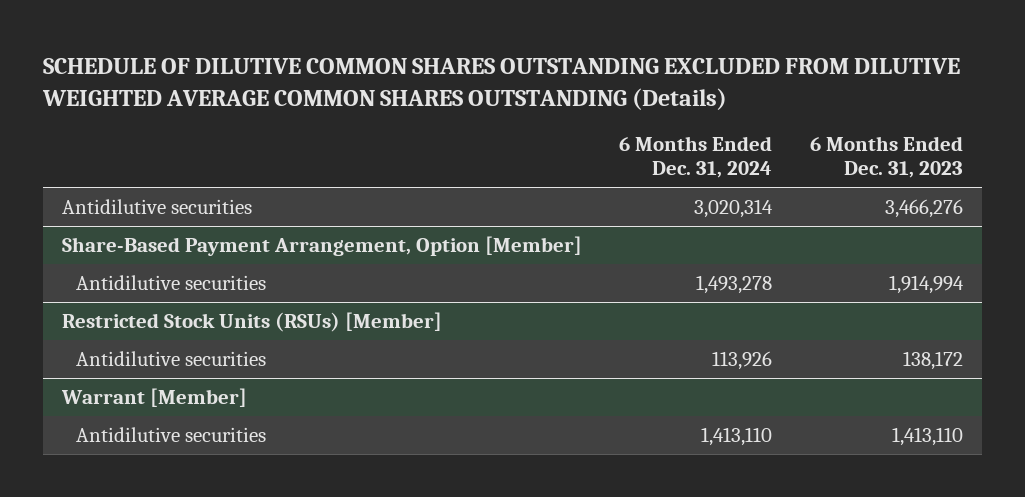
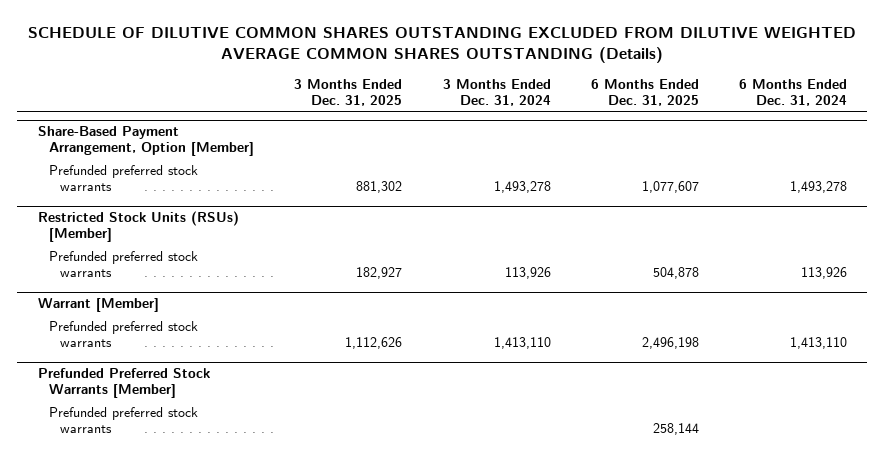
[810,136,964,179] 6 Months Ended Dec. 31, 2023 -> none
none -> [294,78,403,106] 3 Months Ended Dec. 31, 2025
none -> [442,78,551,106] 3 Months Ended Dec. 31, 2024
none -> [590,78,699,106] 6 Months Ended Dec. 31, 2025
[61,198,252,214] Antidilutive securities -> none
[75,274,266,290] Antidilutive securities -> [48,165,198,192] Prefunded preferred stock warrants
[75,350,266,366] Antidilutive securities -> [48,251,198,278] Prefunded preferred stock warrants
[75,426,266,442] Antidilutive securities -> [48,321,198,348] Prefunded preferred stock warrants
none -> [37,368,210,399] Prefunded Preferred Stock Warrants [Member]
none -> [48,407,198,434] Prefunded preferred stock warrants

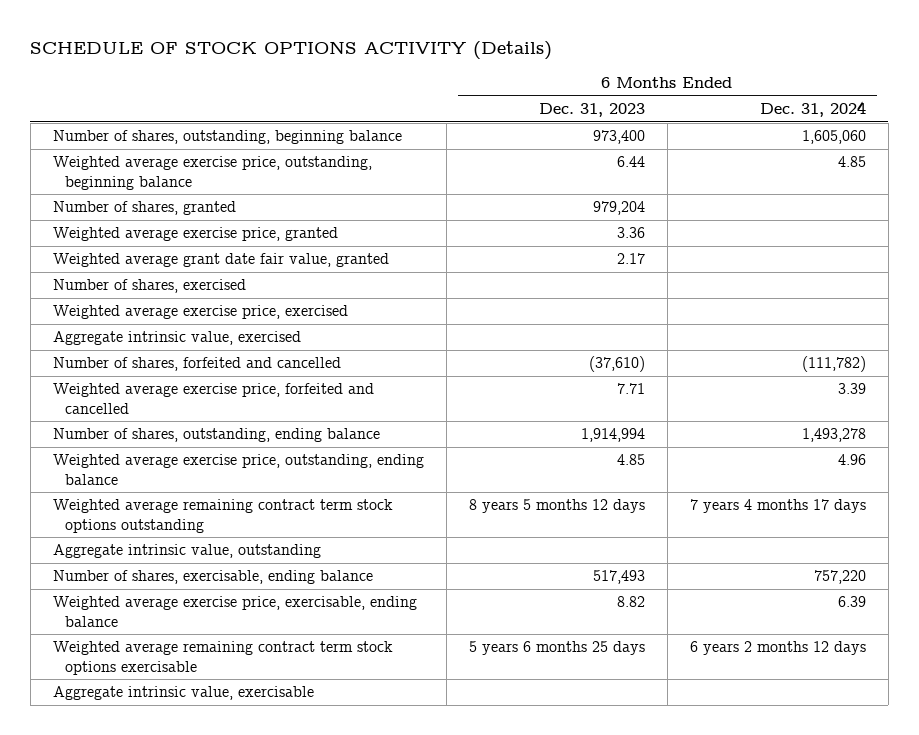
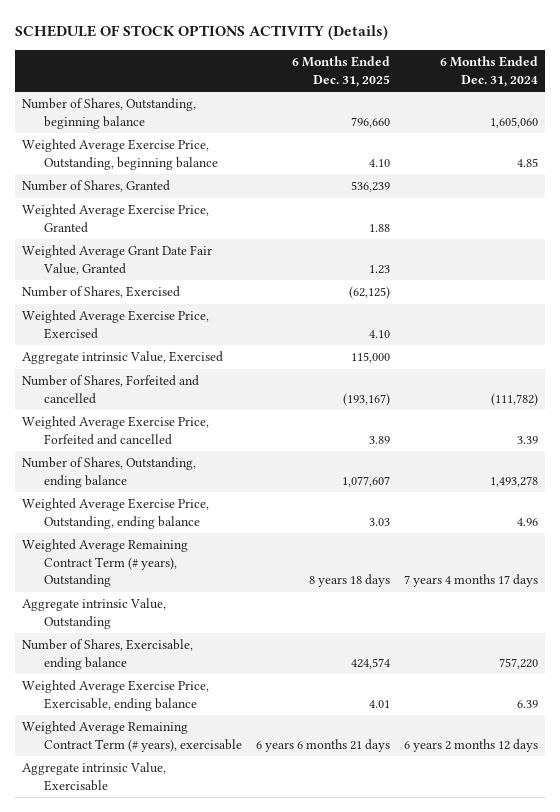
[538,102,645,117] Dec. 31, 2023 -> none
none -> [291,56,390,87] 6 Months Ended Dec. 31, 2025
[52,130,402,145] Number of shares, outstanding, beginning balance -> [22,98,197,129] Number of Shares, Outstanding, beginning balance
[52,156,372,190] Weighted average exercise price, outstanding, beginning balance -> [22,139,218,170] Weighted Average Exercise Price, Outstanding, beginning balance
[52,201,236,216] Number of shares, granted -> [22,180,171,193] Number of Shares, Granted
[52,227,338,242] Weighted average exercise price, granted -> [22,204,210,233] Weighted Average Exercise Price, Granted
[52,253,389,268] Weighted average grant date fair value, granted -> [22,245,213,275] Weighted Average Grant Date Fair Value, Granted
[52,279,246,294] Number of shares, exercised -> [22,286,181,299] Number of Shares, Exercised
[52,305,348,320] Weighted average exercise price, exercised -> [22,310,210,339] Weighted Average Exercise Price, Exercised
[52,331,301,346] Aggregate intrinsic value, exercised -> [22,351,224,365] Aggregate intrinsic Value, Exercised
[52,357,341,372] Number of shares, forfeited and cancelled -> [22,375,200,404] Number of Shares, Forfeited and cancelled
[52,383,374,414] Weighted average exercise price, forfeited and cancelled -> [22,416,210,445] Weighted Average Exercise Price, Forfeited and cancelled
[52,428,380,443] Number of shares, outstanding, ending balance -> [22,457,197,488] Number of Shares, Outstanding, ending balance
[52,454,424,485] Weighted average exercise price, outstanding, ending balance -> [22,498,210,529] Weighted Average Exercise Price, Outstanding, ending balance
[52,499,393,533] Weighted average remaining contract term stock options outstanding -> [22,539,189,588] Weighted Average Remaining Contract Term (# years), Outstanding
[52,544,321,559] Aggregate intrinsic value, outstanding -> [22,598,167,629] Aggregate intrinsic Value, Outstanding
[52,570,373,585] Number of shares, exercisable, ending balance -> [22,639,194,670] Number of Shares, Exercisable, ending balance
[52,596,417,627] Weighted average exercise price, exercisable, ending balance -> [22,680,210,711] Weighted Average Exercise Price, Exercisable, ending balance
[52,641,393,675] Weighted average remaining contract term stock options exercisable -> [22,721,242,752] Weighted Average Remaining Contract Term (# years), exercisable
[52,686,314,701] Aggregate intrinsic value, exercisable -> [22,762,167,791] Aggregate intrinsic Value, Exercisable

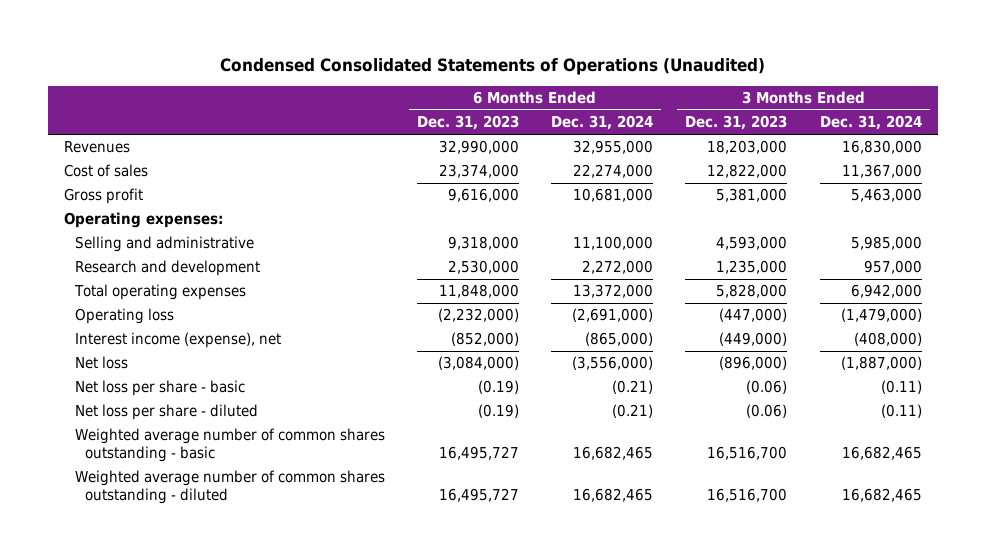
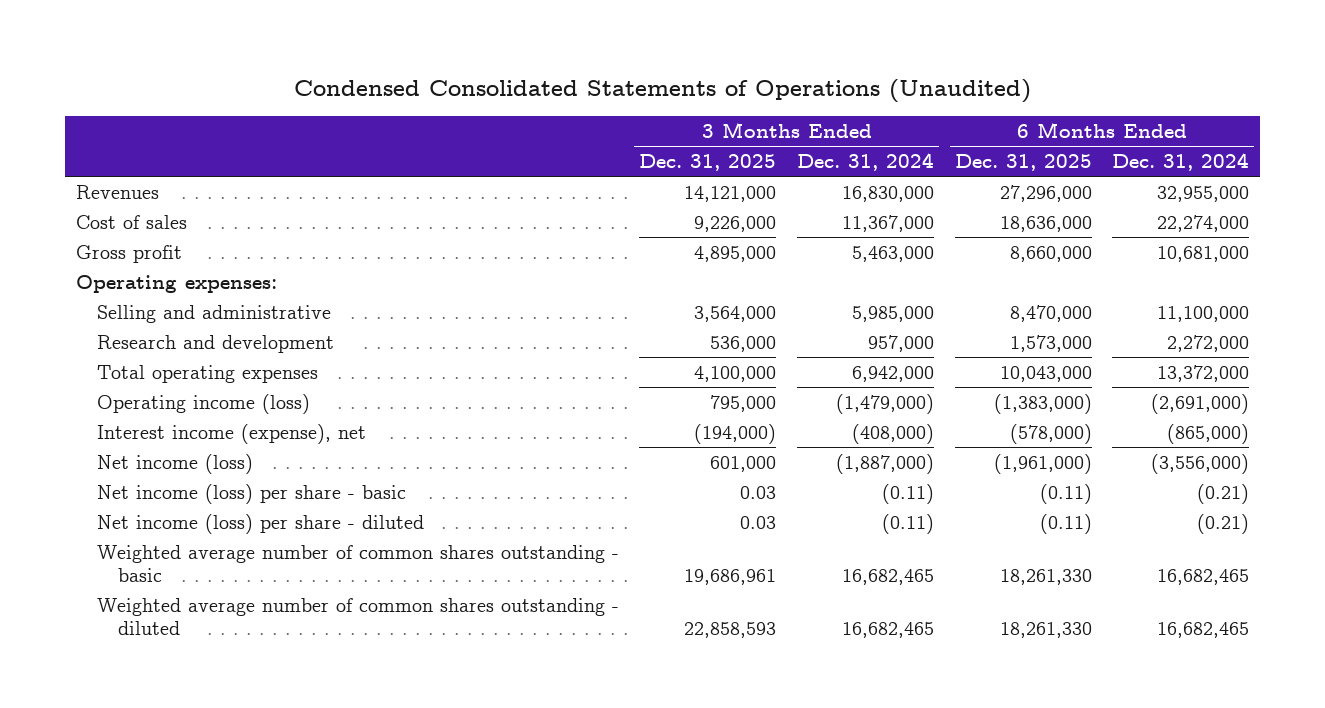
[416,115,519,131] Dec. 31, 2023 -> none
[685,115,788,131] Dec. 31, 2023 -> none
none -> [639,154,777,172] Dec. 31, 2025
none -> [954,154,1092,172] Dec. 31, 2025
[74,308,174,325] Operating loss -> [96,393,310,414] Operating income (loss)
[74,356,128,370] Net loss -> [96,453,253,474] Net income (loss)
[74,380,245,397] Net loss per share - basic -> [96,483,406,504] Net income (loss) per share - basic
[74,404,258,421] Net loss per share - diluted -> [96,513,424,534] Net income (loss) per share - diluted

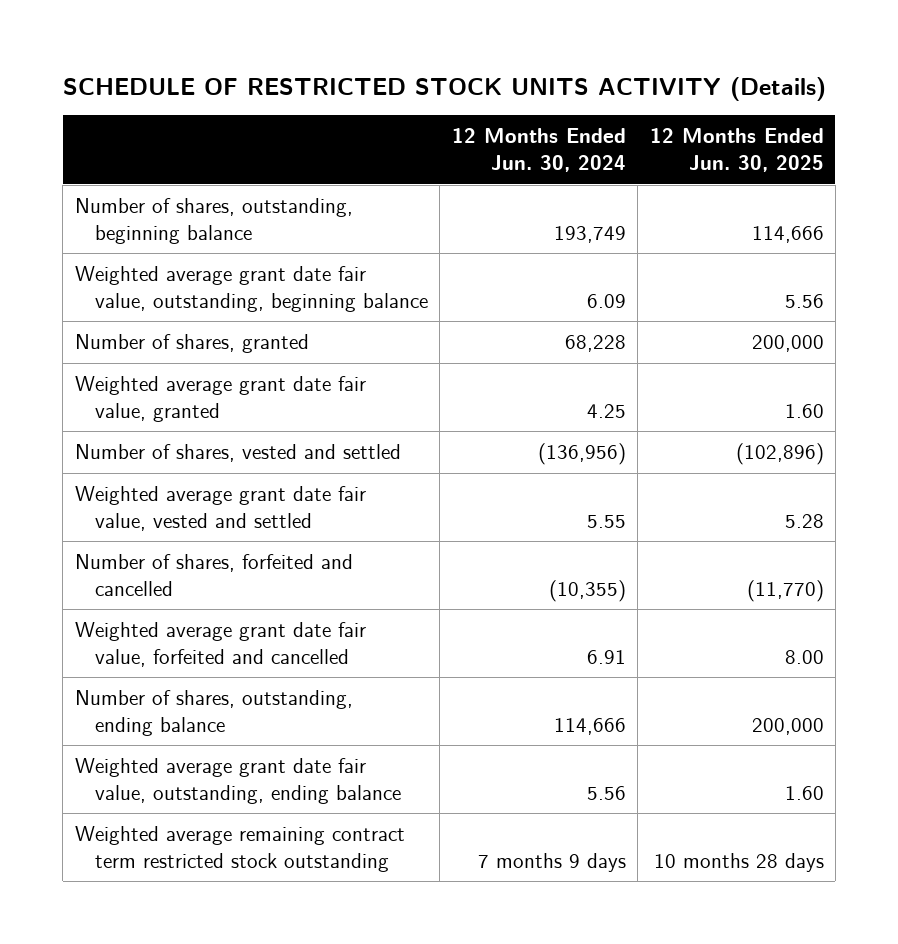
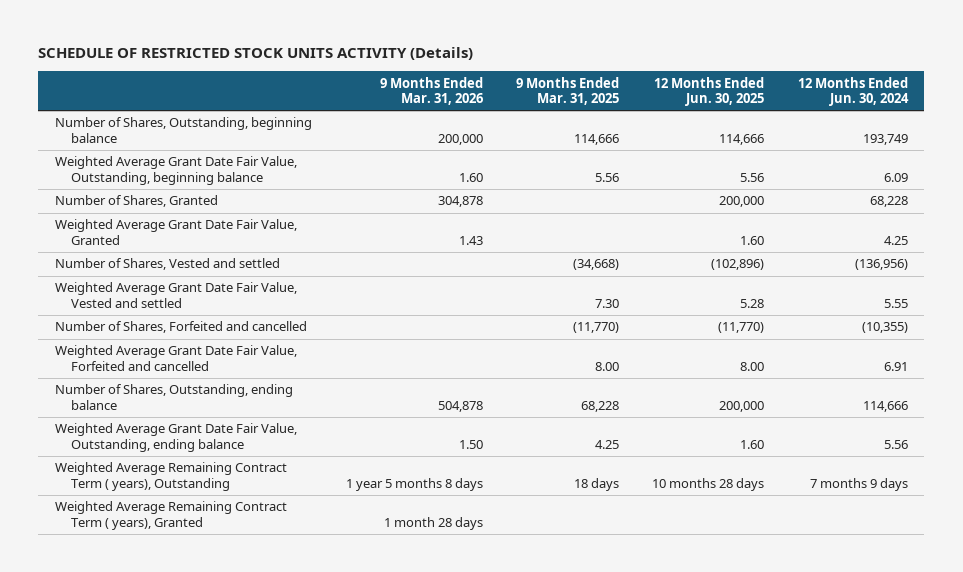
none -> [379,76,483,106] 9 Months Ended Mar. 31, 2026
none -> [515,76,619,106] 9 Months Ended Mar. 31, 2025
[74,198,353,244] Number of shares, outstanding, beginning balance -> [55,117,313,143] Number of Shares, Outstanding, beginning balance
[74,266,429,312] Weighted average grant date fair value, outstanding, beginning balance -> [55,156,298,185] Weighted Average Grant Date Fair Value, Outstanding, beginning balance
[74,334,309,354] Number of shares, granted -> [55,195,219,208] Number of Shares, Granted
[74,376,366,422] Weighted average grant date fair value, granted -> [55,219,298,245] Weighted Average Grant Date Fair Value, Granted
[74,444,401,463] Number of shares, vested and settled -> [55,258,281,271] Number of Shares, Vested and settled
[74,486,366,531] Weighted average grant date fair value, vested and settled -> [55,282,298,308] Weighted Average Grant Date Fair Value, Vested and settled
[74,554,353,596] Number of shares, forfeited and cancelled -> [55,321,308,334] Number of Shares, Forfeited and cancelled
[74,622,366,667] Weighted average grant date fair value, forfeited and cancelled -> [55,345,298,371] Weighted Average Grant Date Fair Value, Forfeited and cancelled
[74,690,353,736] Number of shares, outstanding, ending balance -> [55,384,294,410] Number of Shares, Outstanding, ending balance
[74,758,402,804] Weighted average grant date fair value, outstanding, ending balance -> [55,423,298,452] Weighted Average Grant Date Fair Value, Outstanding, ending balance
[74,826,405,872] Weighted average remaining contract term restricted stock outstanding -> [55,462,288,491] Weighted Average Remaining Contract Term ( years), Outstanding
none -> [55,501,288,530] Weighted Average Remaining Contract Term ( years), Granted

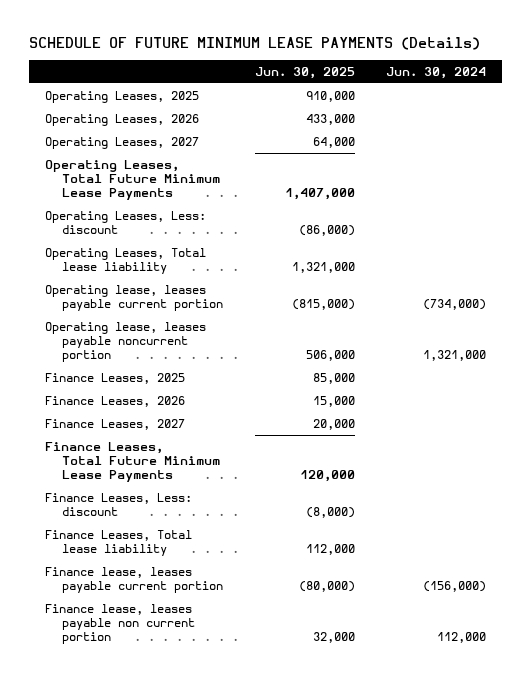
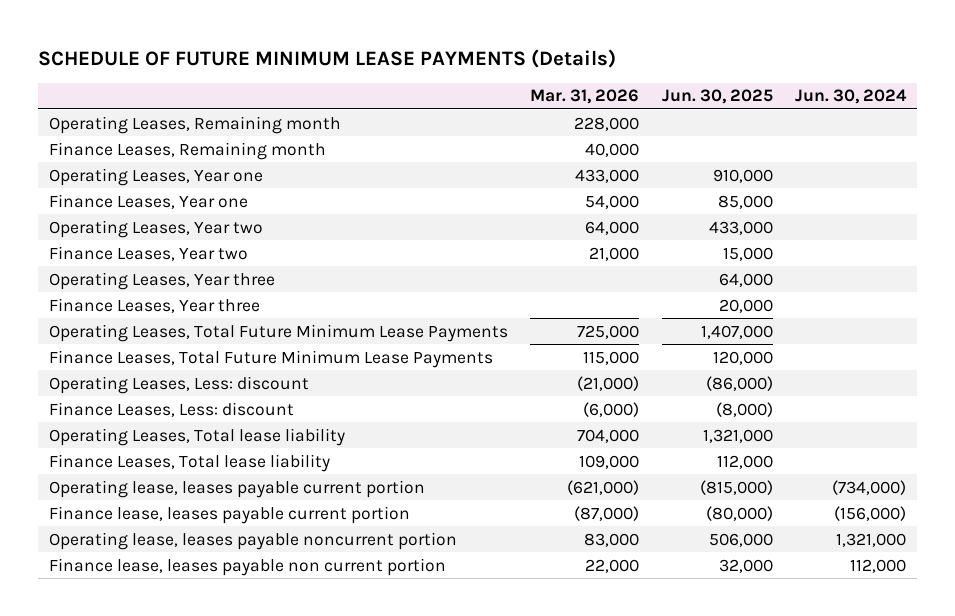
none -> [530,89,640,105] Mar. 31, 2026
none -> [48,115,341,134] Operating Leases, Remaining month
none -> [48,141,326,160] Finance Leases, Remaining month
[44,91,199,104] Operating Leases, 2025 -> [48,167,263,186] Operating Leases, Year one
none -> [48,193,248,209] Finance Leases, Year one
[44,114,199,127] Operating Leases, 2026 -> [48,219,263,238] Operating Leases, Year two
none -> [48,245,248,261] Finance Leases, Year two
[44,137,199,150] Operating Leases, 2027 -> [48,271,275,290] Operating Leases, Year three
none -> [48,297,260,313] Finance Leases, Year three
[44,373,185,385] Finance Leases, 2025 -> none
[44,396,185,408] Finance Leases, 2026 -> none
[44,419,185,431] Finance Leases, 2027 -> none
[44,211,206,234] Operating Leases, Less: discount -> [48,375,309,394] Operating Leases, Less: discount
[44,248,206,274] Operating Leases, Total lease liability -> [48,427,345,446] Operating Leases, Total lease liability
[44,285,223,311] Operating lease, leases payable current portion -> [48,479,425,498] Operating lease, leases payable current portion
[44,322,206,362] Operating lease, leases payable noncurrent portion -> [48,531,457,550] Operating lease, leases payable noncurrent portion

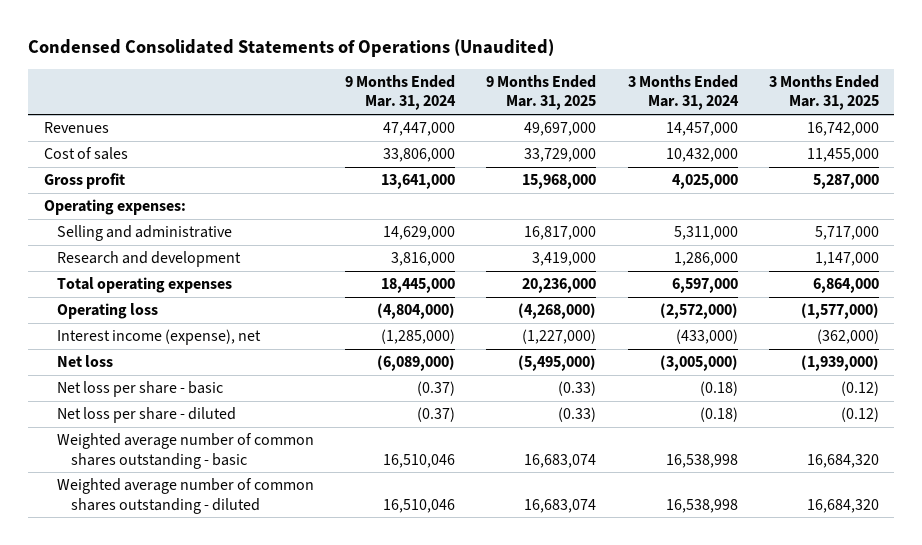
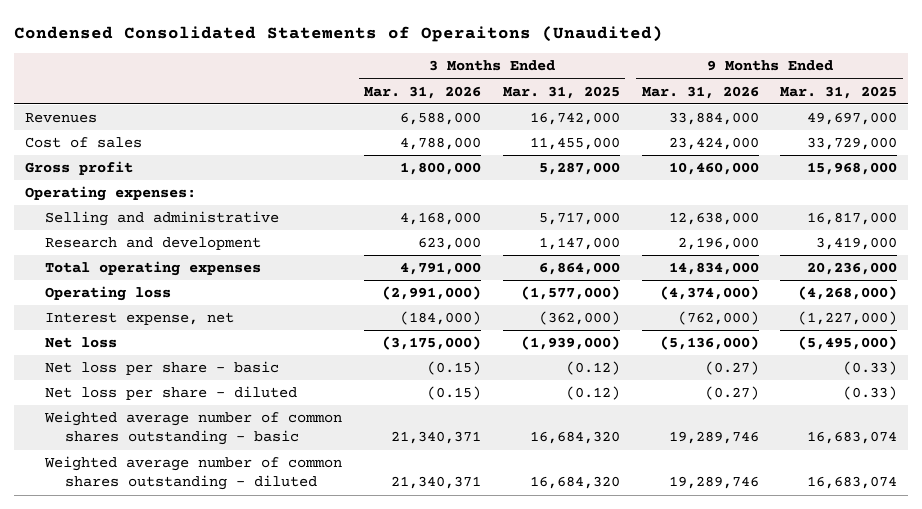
[28,38,555,57] Condensed Consolidated Statements of Operations (Unaudited) -> [14,25,664,42] Condensed Consolidated Statements of Operaitons (Unaudited)
[345,74,457,111] 9 Months Ended Mar. 31, 2024 -> none
[627,74,739,111] 3 Months Ended Mar. 31, 2024 -> none
none -> [363,85,481,99] Mar. 31, 2026
none -> [641,85,759,99] Mar. 31, 2026
[57,329,262,346] Interest income (expense), net -> [45,312,235,326] Interest expense, net

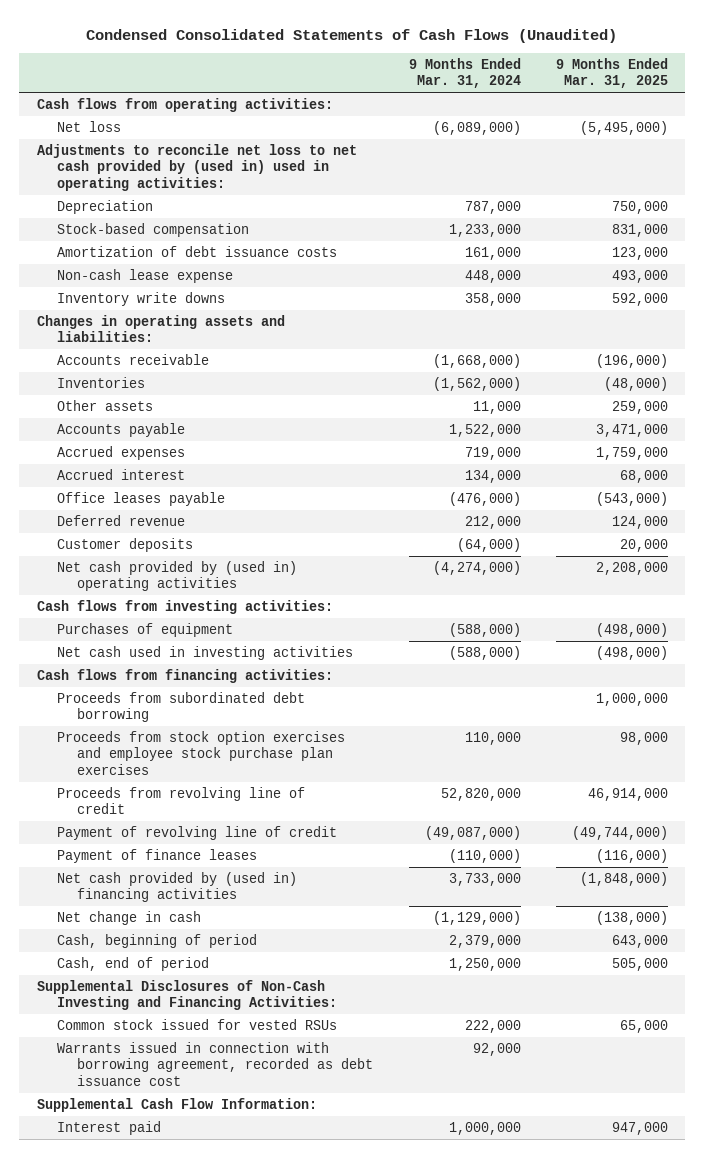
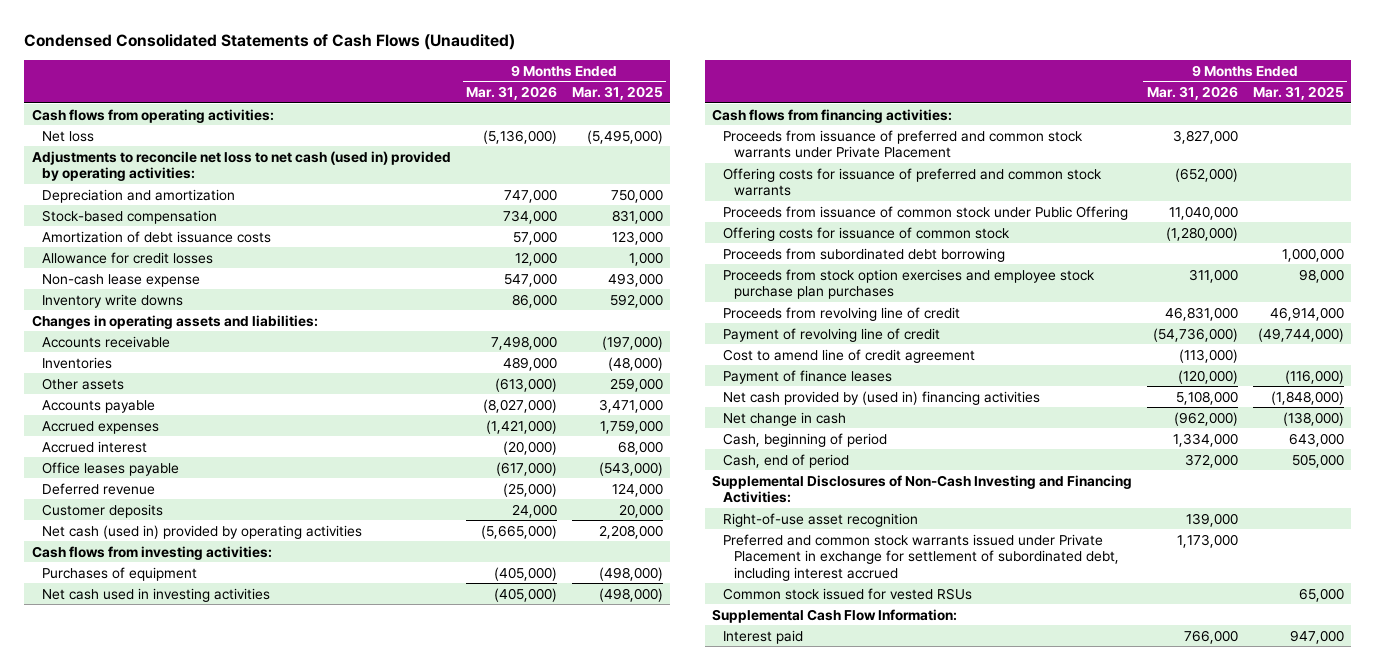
[408,58,521,89] 9 Months Ended Mar. 31, 2024 -> none
none -> [466,86,558,101] Mar. 31, 2026
[57,199,154,214] Depreciation -> none
[36,143,357,191] Adjustments to reconcile net loss to net cash provided by (used in) used in operating activities: -> [31,150,451,182] Adjustments to reconcile net loss to net cash (used in) provided by operating activities:
none -> [42,188,236,203] Depreciation and amortization
none -> [42,251,214,264] Allowance for credit losses
[595,353,668,368] (196,000) -> [601,335,663,350] (197,000)
[57,560,298,592] Net cash provided by (used in) operating activities -> [42,524,363,539] Net cash (used in) provided by operating activities
none -> [723,129,1084,159] Proceeds from issuance of preferred and common stock warrants under Private Placement
none -> [723,167,1103,197] Offering costs for issuance of preferred and common stock warrants
none -> [723,205,1129,220] Proceeds from issuance of common stock under Public Offering
none -> [723,226,1011,241] Offering costs for issuance of common stock
[57,730,346,775] Proceeds from stock option exercises and employee stock purchase plan exercises -> [723,268,1096,300] Proceeds from stock option exercises and employee stock purchase plan purchases
none -> [723,348,976,363] Cost to amend line of credit agreement
none -> [723,512,919,527] Right-of-use asset recognition
none -> [723,533,1119,581] Preferred and common stock warrants issued under Private Placement in exchange for settlement of subordinated debt, including interest accrued
[57,1041,374,1086] Warrants issued in connection with borrowing agreement, recorded as debt issuance cost -> none

